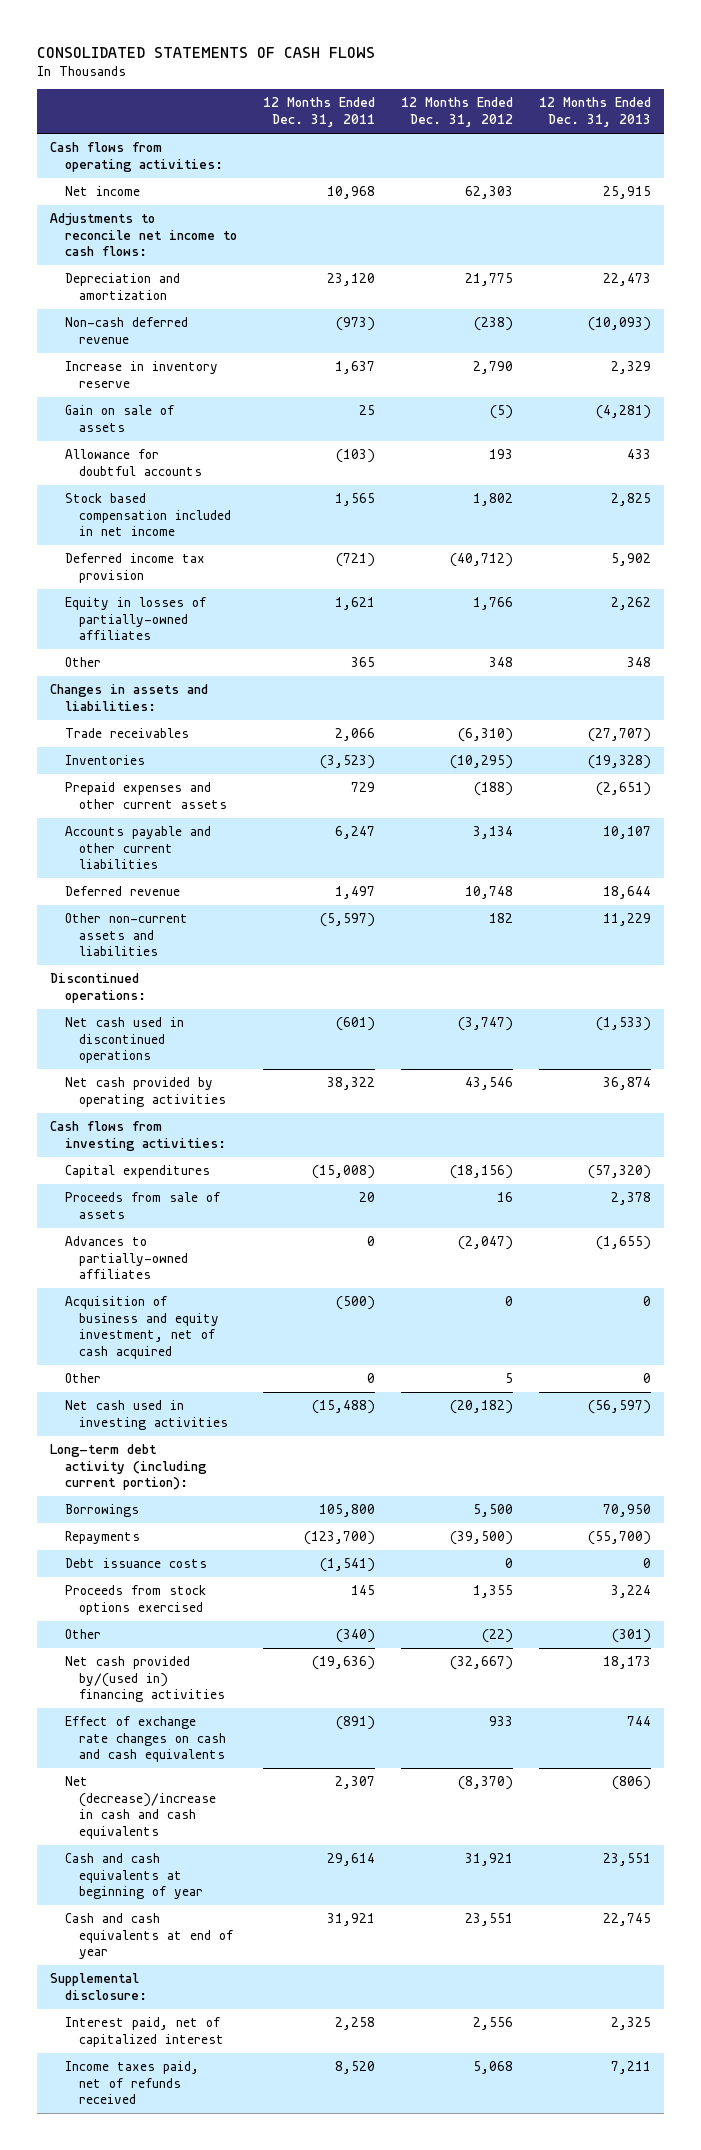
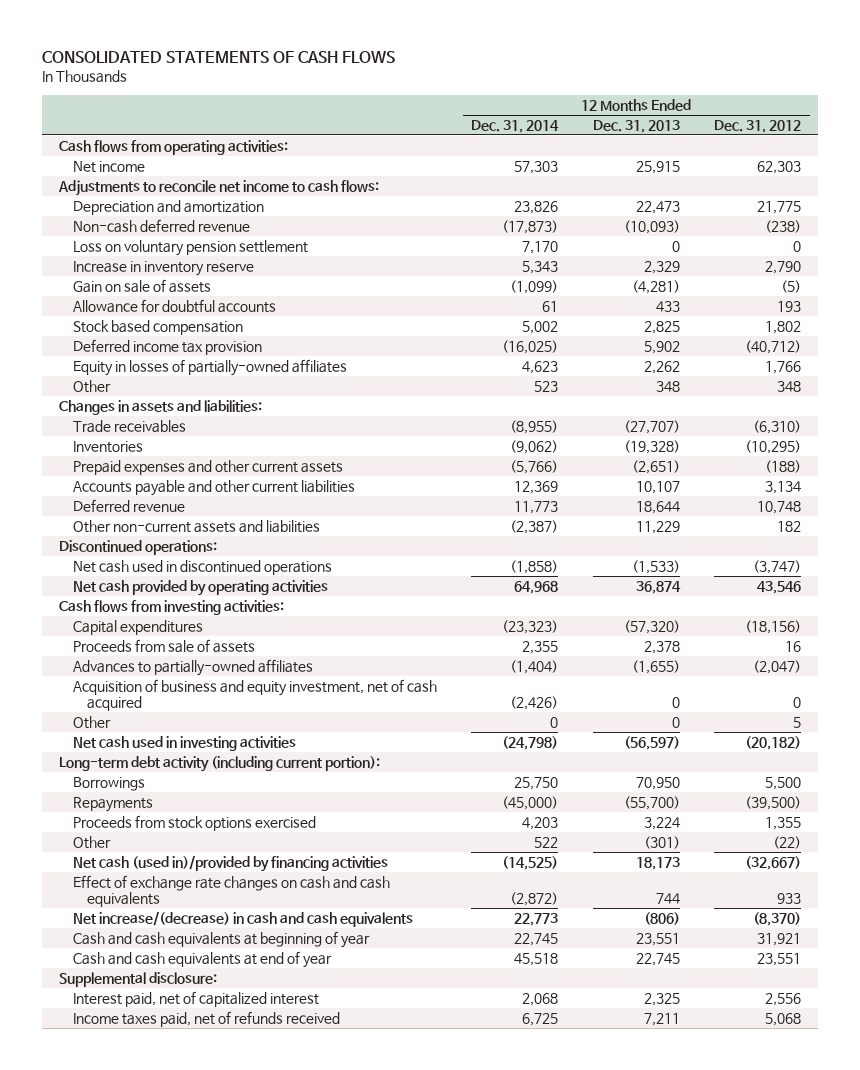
[262,97,375,128] 12 Months Ended Dec. 31, 2011 -> none
none -> [471,119,560,133] Dec. 31, 2014
none -> [72,239,308,256] Loss on voluntary pension settlement
[64,493,232,537] Stock based compensation included in net income -> [72,319,243,335] Stock based compensation
[64,1558,207,1569] Debt issuance costs -> none
[64,1656,226,1703] Net cash provided by/(used in) financing activities -> [72,854,388,872] Net cash (used in)/provided by financing activities
[64,1776,217,1840] Net (decrease)/increase in cash and cash equivalents -> [72,910,413,927] Net increase/(decrease) in cash and cash equivalents

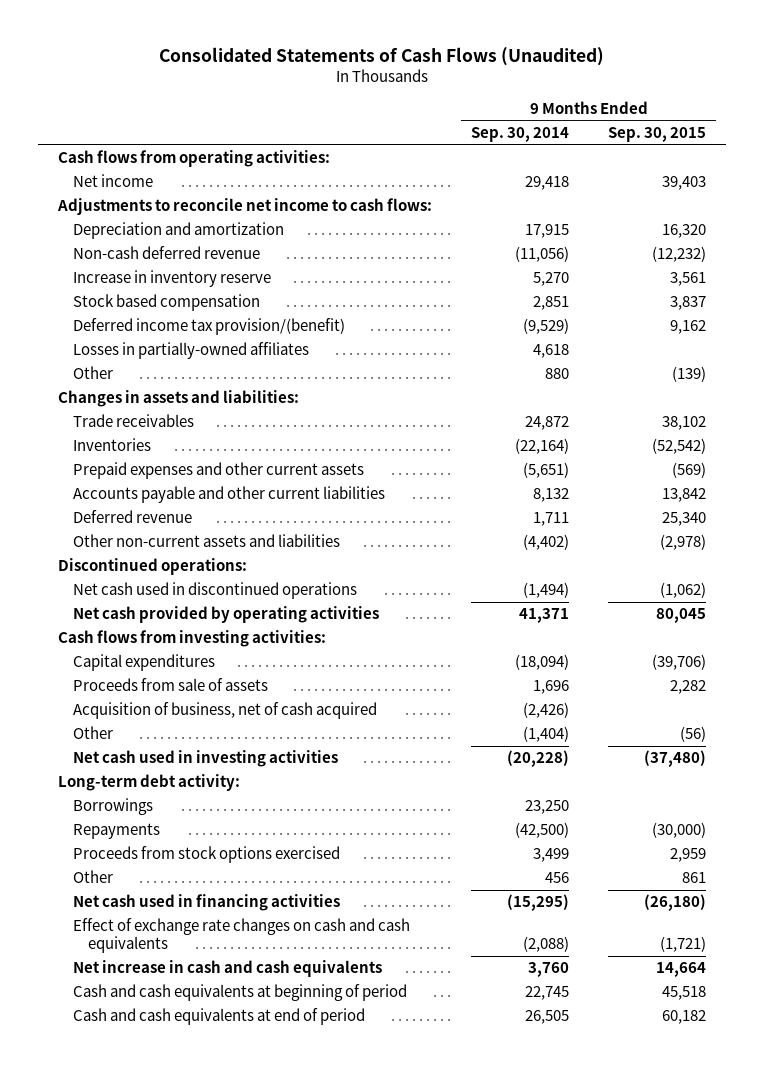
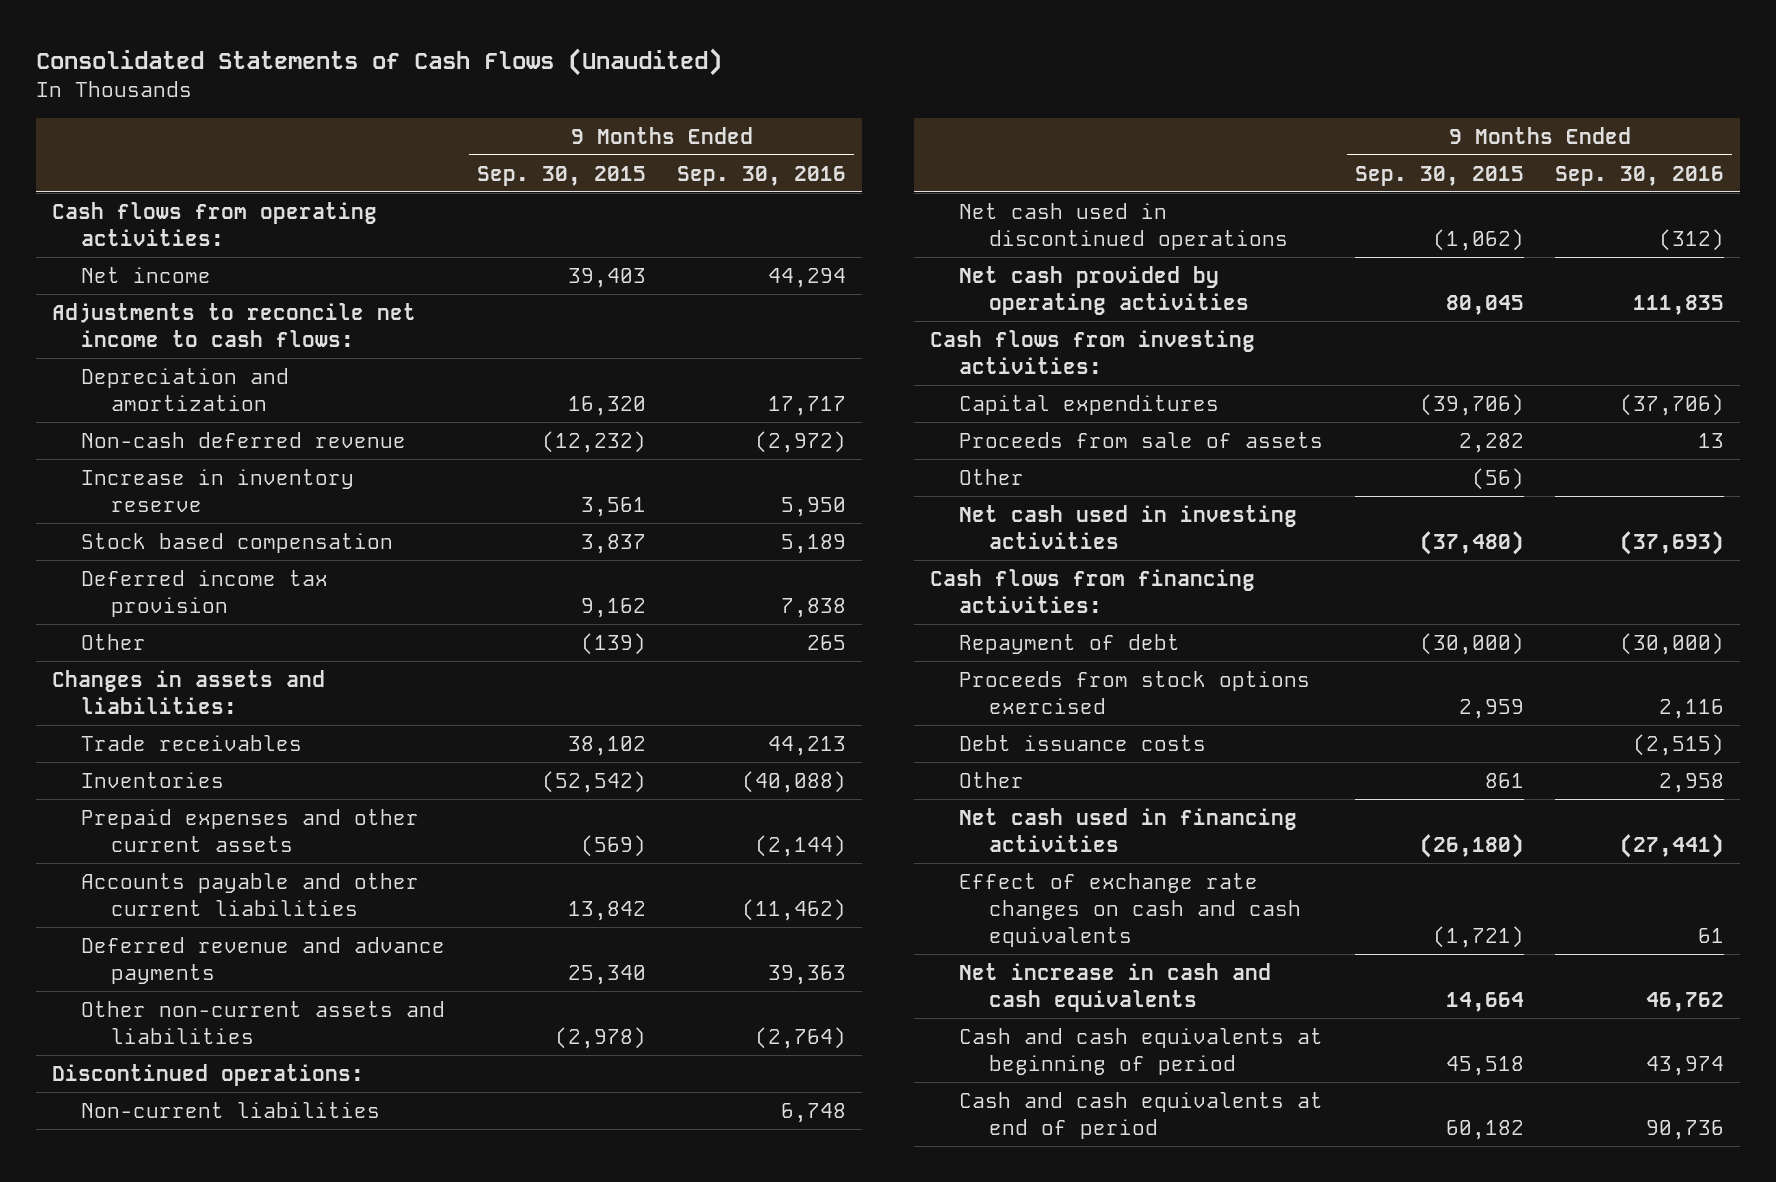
[470,127,569,143] Sep. 30, 2014 -> none
none -> [677,165,847,186] Sep. 30, 2016
[72,342,309,360] Losses in partially-owned affiliates -> none
[72,318,345,336] Deferred income tax provision/(benefit) -> [81,569,329,617] Deferred income tax provision
[72,510,192,524] Deferred revenue -> [81,936,446,984] Deferred revenue and advance payments
none -> [81,1101,381,1118] Non-current liabilities
[72,702,377,720] Acquisition of business, net of cash acquired -> none
[57,774,240,792] Long-term debt activity: -> none
[72,798,153,816] Borrowings -> none
[72,823,160,840] Repayments -> none
none -> [930,568,1256,613] Cash flows from financing activities:
none -> [959,633,1181,654] Repayment of debt
none -> [959,734,1207,751] Debt issuance costs

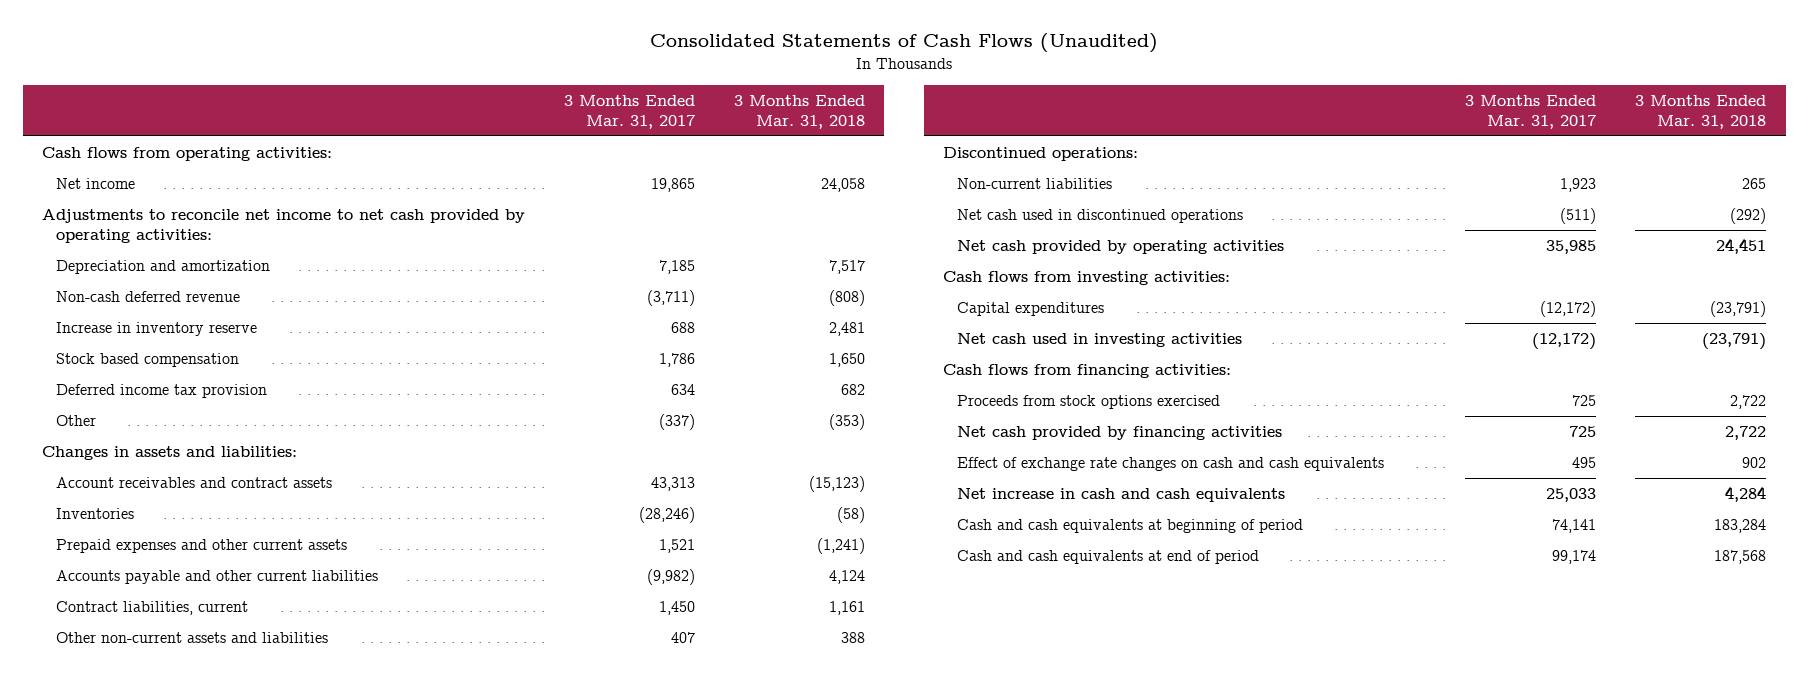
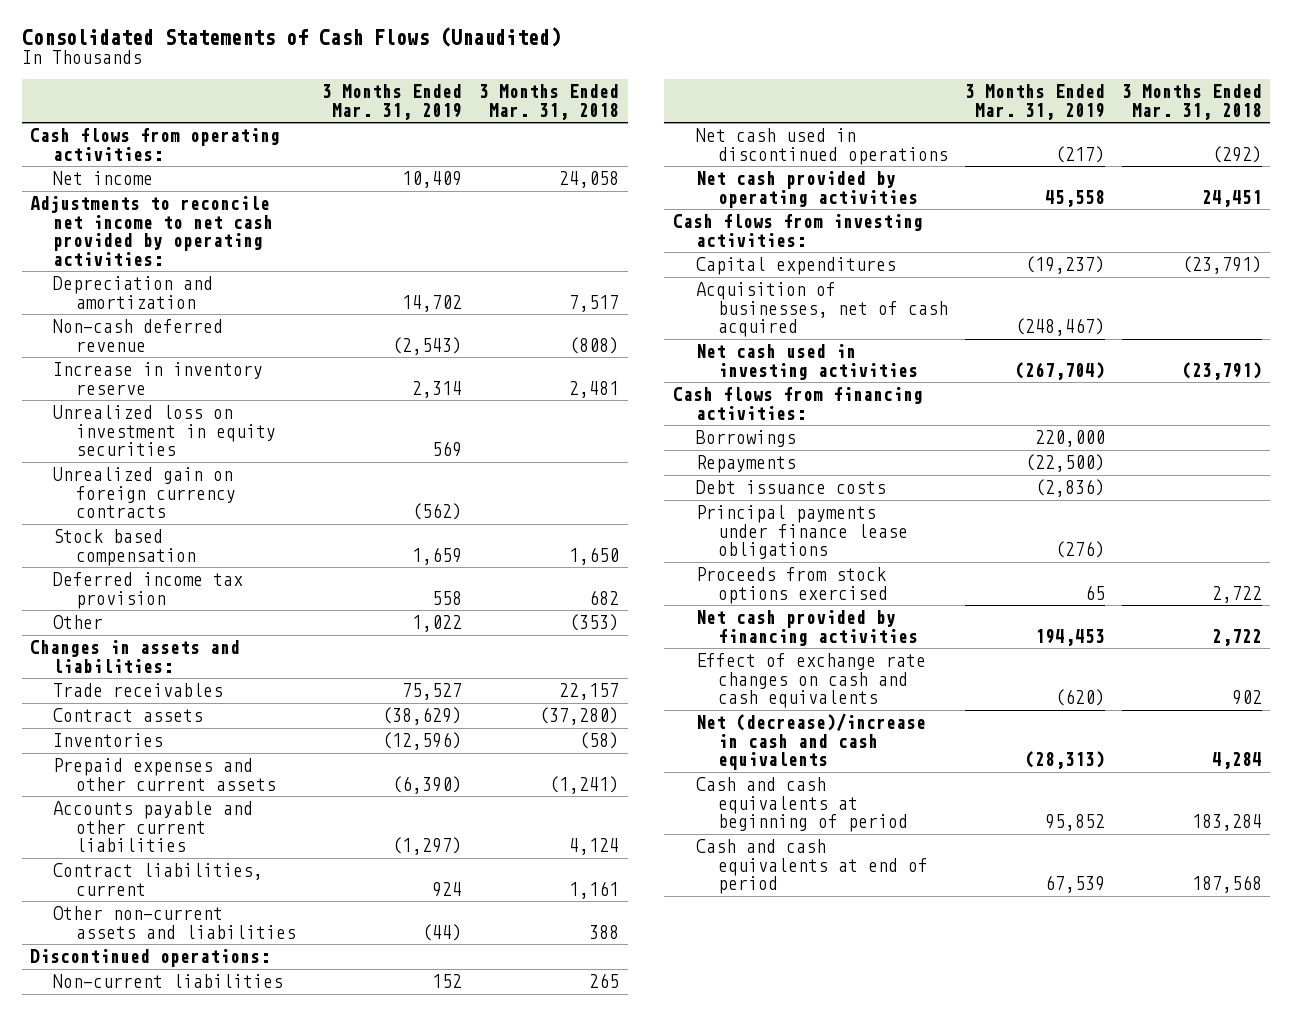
[564,94,696,129] 3 Months Ended Mar. 31, 2017 -> none
none -> [322,84,463,120] 3 Months Ended Mar. 31, 2019
none -> [52,405,276,457] Unrealized loss on investment in equity securities
none -> [52,467,236,519] Unrealized gain on foreign currency contracts
[56,476,333,488] Account receivables and contract assets -> none
none -> [52,683,223,698] Trade receivables
none -> [52,708,203,723] Contract assets
none -> [695,282,949,338] Acquisition of businesses, net of cash acquired
none -> [695,430,796,448] Borrowings
none -> [695,455,796,474] Repayments
none -> [695,480,886,495] Debt issuance costs
none -> [695,505,909,560] Principal payments under finance lease obligations
[957,487,1286,502] Net increase in cash and cash equivalents -> [695,713,926,771] Net (decrease)/increase in cash and cash equivalents

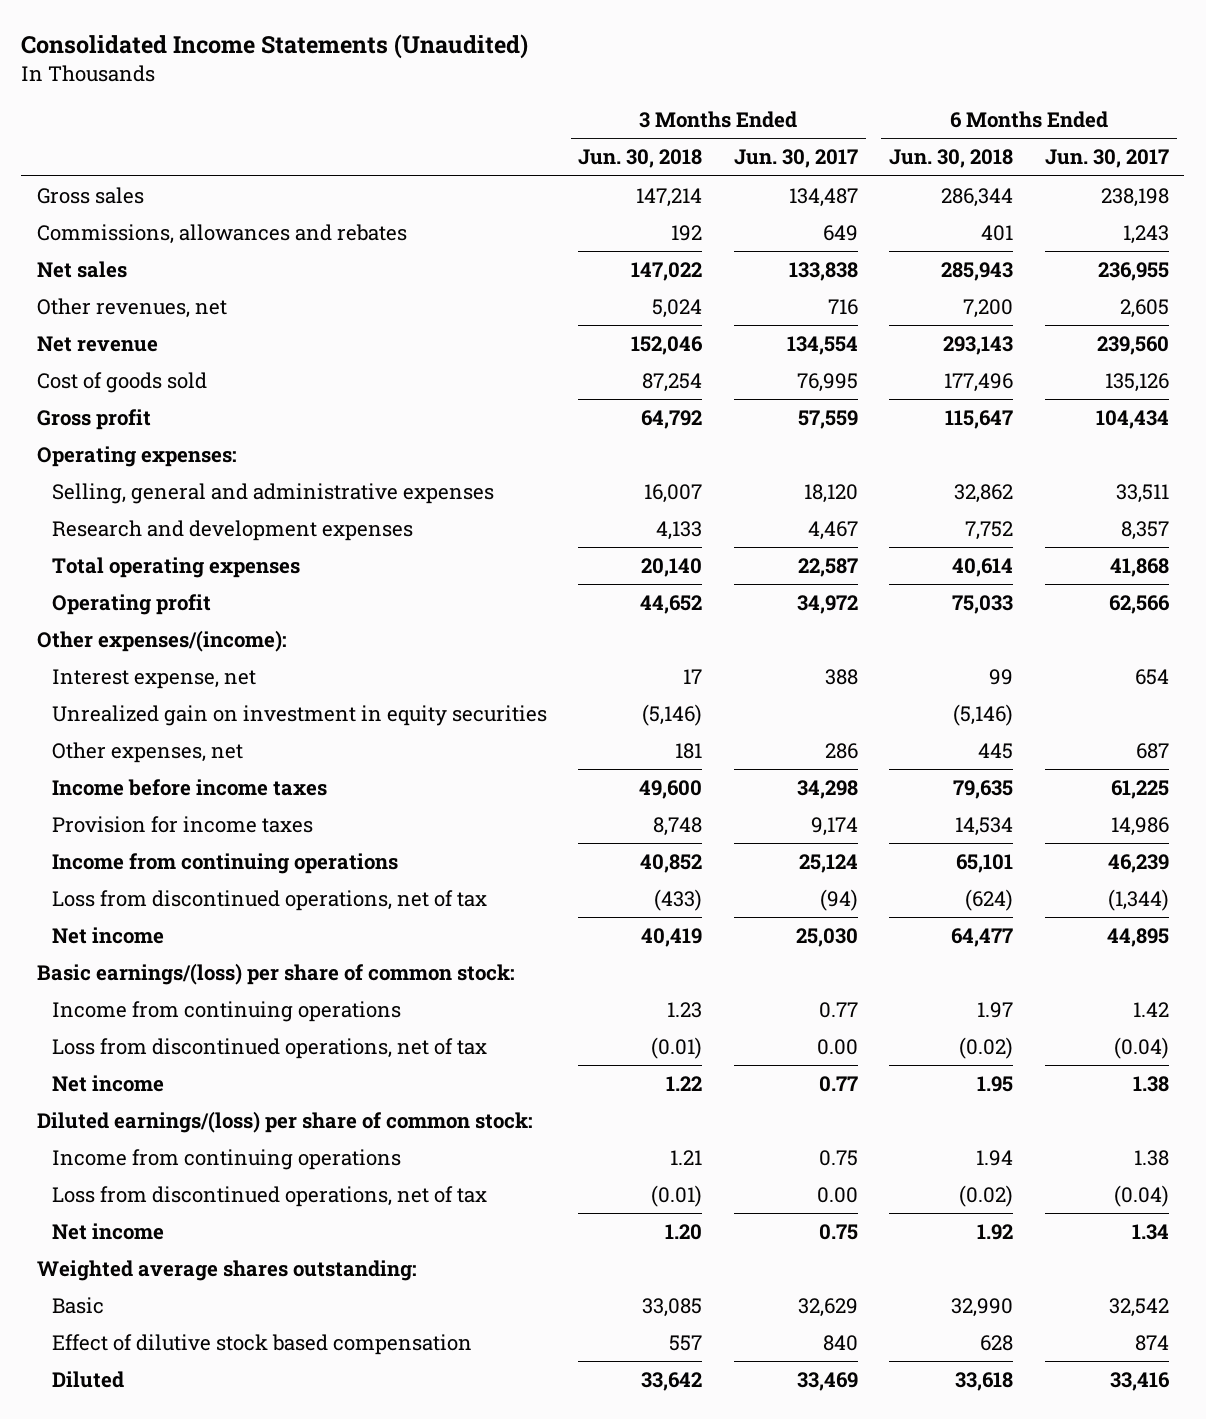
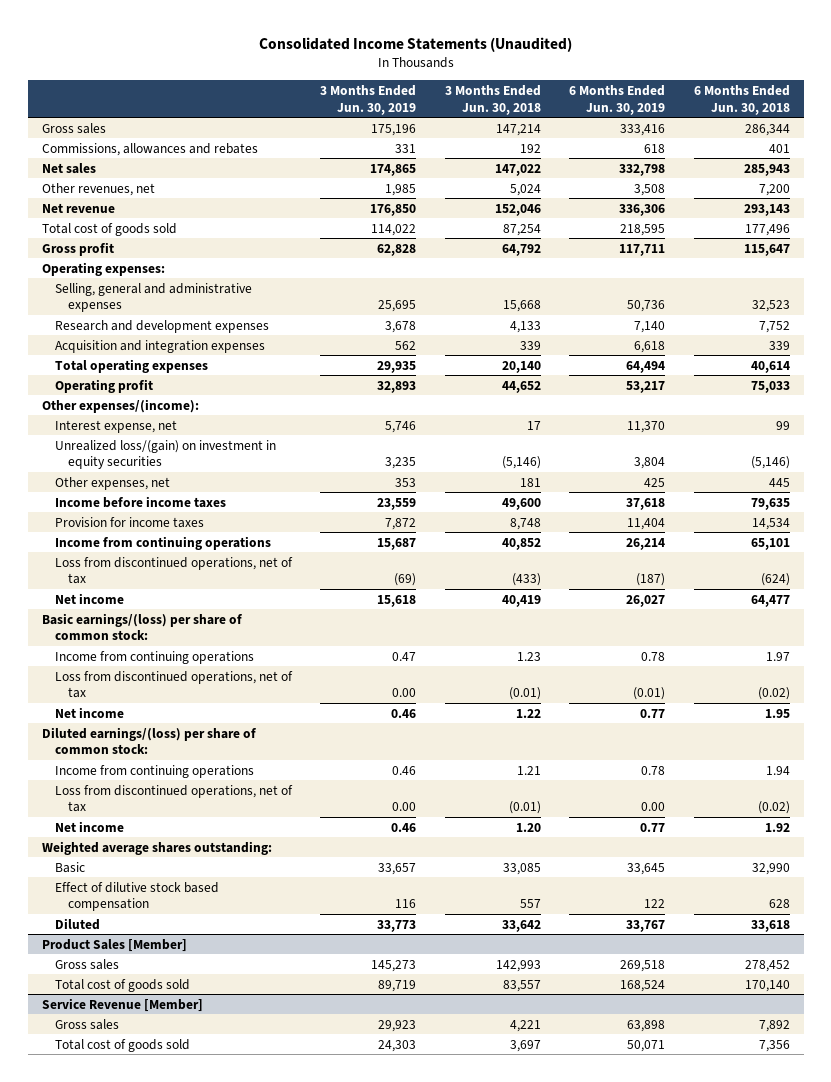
[733,149,858,169] Jun. 30, 2017 -> none
[1044,149,1169,169] Jun. 30, 2017 -> none
none -> [320,84,417,115] 3 Months Ended Jun. 30, 2019
none -> [569,84,666,115] 6 Months Ended Jun. 30, 2019
[36,372,207,394] Cost of goods sold -> [41,222,177,236] Total cost of goods sold
[644,484,703,504] 16,007 -> [502,300,541,313] 15,668
[954,484,1014,504] 32,862 -> [751,300,790,313] 32,523
none -> [54,339,265,353] Acquisition and integration expenses
[51,705,547,727] Unrealized gain on investment in equity securities -> [54,439,276,470] Unrealized loss/(gain) on investment in equity securities
none -> [41,938,187,952] Product Sales [Member]
none -> [54,958,119,970] Gross sales
none -> [54,978,190,992] Total cost of goods sold
none -> [41,997,203,1012] Service Revenue [Member]
none -> [54,1018,119,1030] Gross sales
none -> [54,1038,190,1052] Total cost of goods sold

